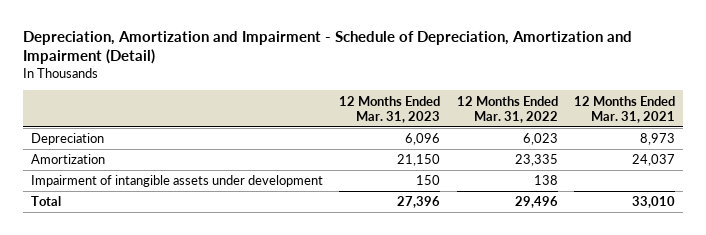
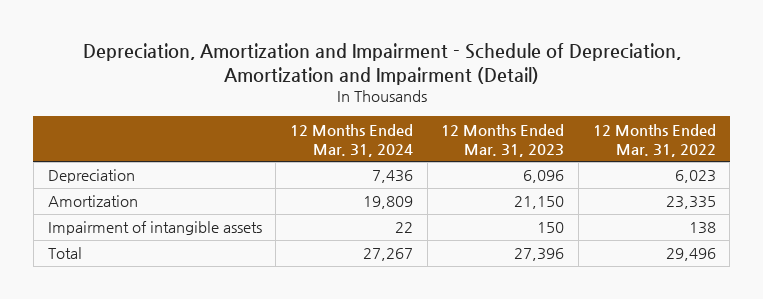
[573,95,675,123] 12 Months Ended Mar. 31, 2021 -> none
none -> [289,123,413,157] 12 Months Ended Mar. 31, 2024
[30,175,323,188] Impairment of intangible assets under development -> [47,221,262,236] Impairment of intangible assets

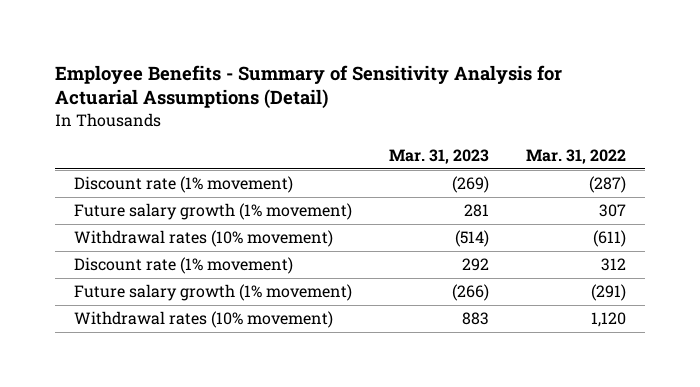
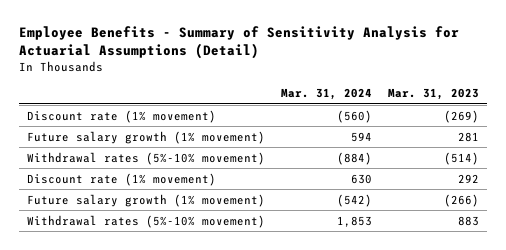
[526,148,627,164] Mar. 31, 2022 -> none
none -> [280,88,372,101] Mar. 31, 2024
[73,230,333,248] Withdrawal rates (10% movement) -> [26,151,265,165] Withdrawal rates (5%-10% movement)
[73,311,333,329] Withdrawal rates (10% movement) -> [26,214,265,228] Withdrawal rates (5%-10% movement)

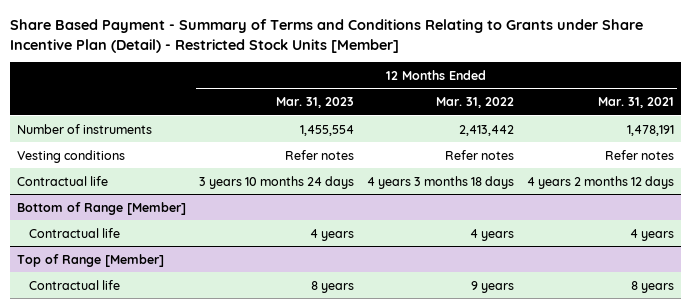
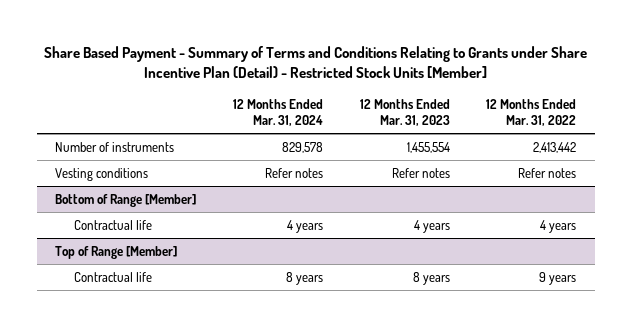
[598,97,675,109] Mar. 31, 2021 -> none
none -> [233,99,324,127] 12 Months Ended Mar. 31, 2024
[16,175,108,186] Contractual life -> none

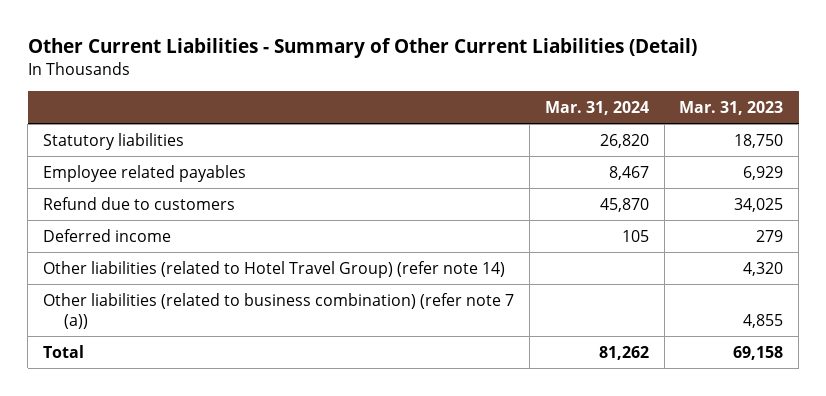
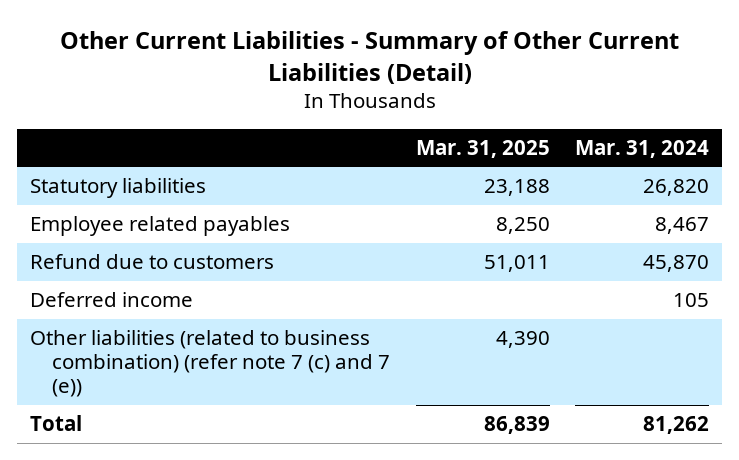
[679,100,784,115] Mar. 31, 2023 -> none
none -> [415,139,550,158] Mar. 31, 2025
[43,260,506,278] Other liabilities (related to Hotel Travel Group) (refer note 14) -> none
[43,292,515,330] Other liabilities (related to business combination) (refer note 7 (a)) -> [30,330,390,398] Other liabilities (related to business combination) (refer note 7 (c) and 7 (e))

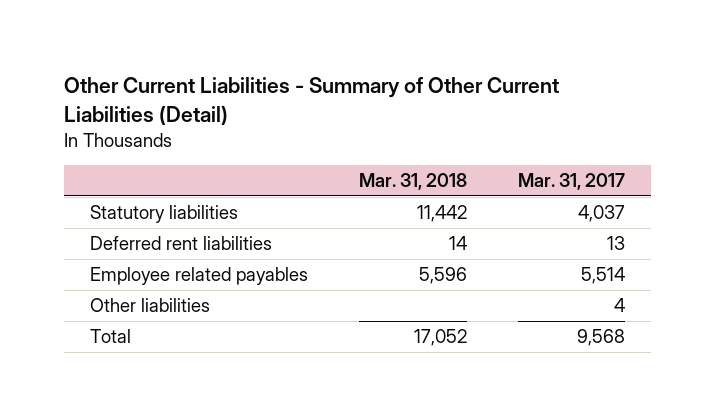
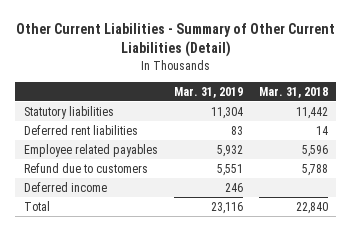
[518,173,626,191] Mar. 31, 2017 -> none
none -> [173,86,243,98] Mar. 31, 2019
[90,298,211,313] Other liabilities -> none
none -> [23,162,148,173] Refund due to customers
none -> [23,181,107,192] Deferred income
[414,329,468,347] 17,052 -> [296,201,329,214] 22,840

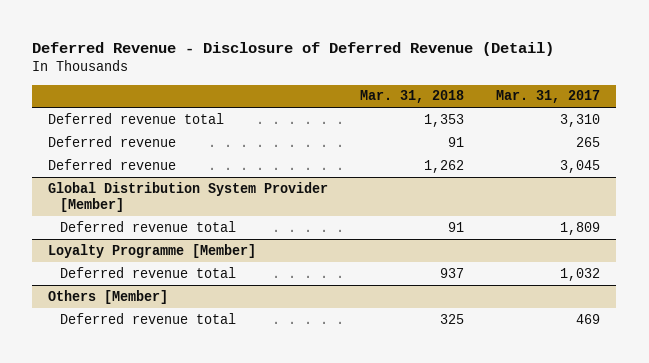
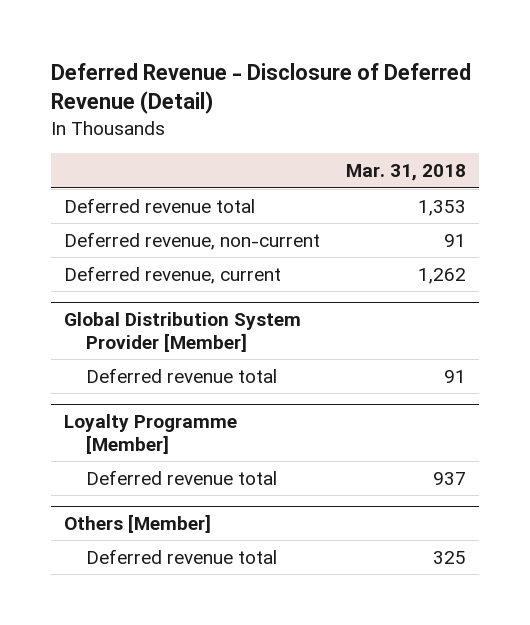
[496,90,601,104] Mar. 31, 2017 -> none
[48,135,177,147] Deferred revenue -> [63,231,320,250] Deferred revenue, non-current
[48,158,177,170] Deferred revenue -> [63,265,281,284] Deferred revenue, current

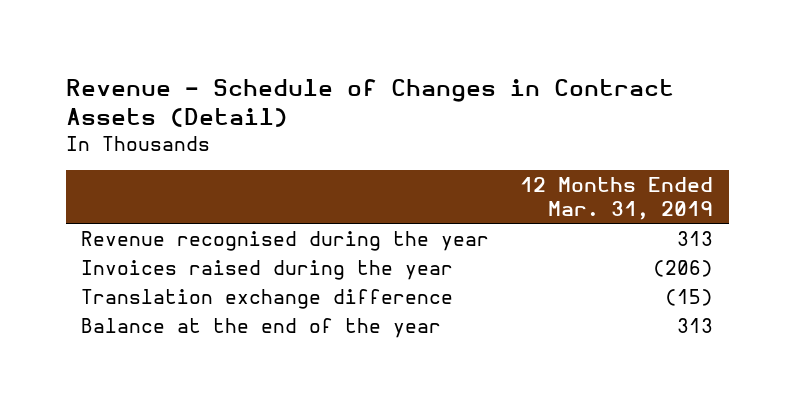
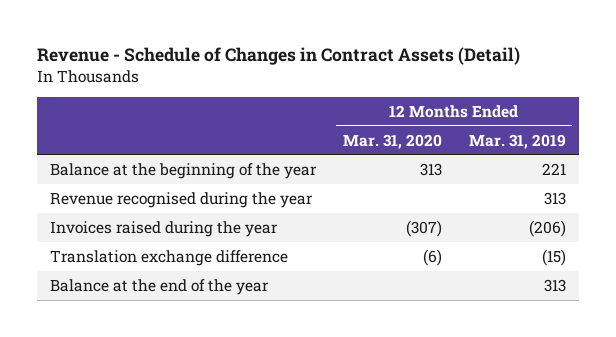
none -> [342,133,442,149] Mar. 31, 2020
none -> [50,162,318,179] Balance at the beginning of the year

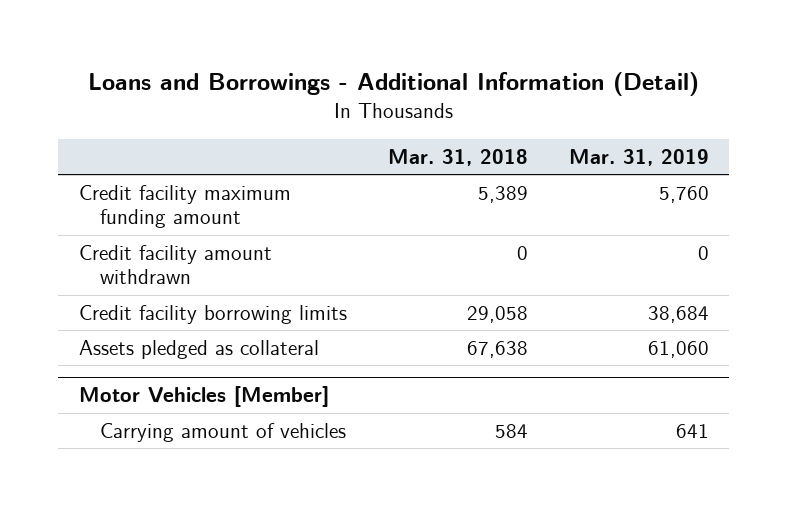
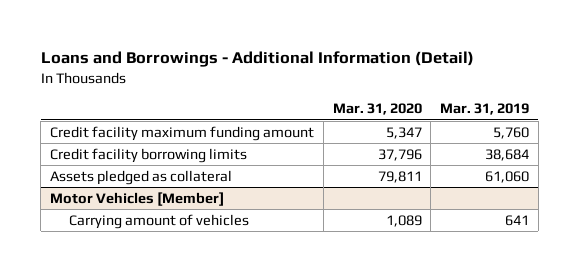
[387,148,528,166] Mar. 31, 2018 -> none
none -> [332,103,422,116] Mar. 31, 2020
[78,244,272,285] Credit facility amount withdrawn -> none

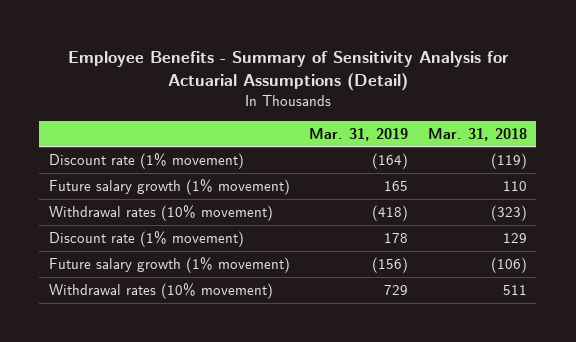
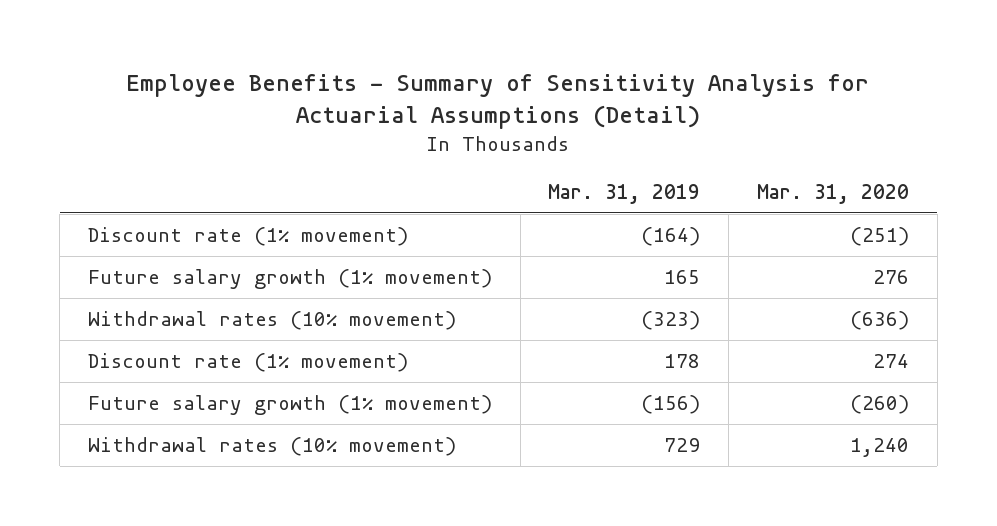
[427,127,527,141] Mar. 31, 2018 -> none
none -> [756,183,909,204] Mar. 31, 2020
[372,205,409,222] (418) -> [641,310,701,330] (323)

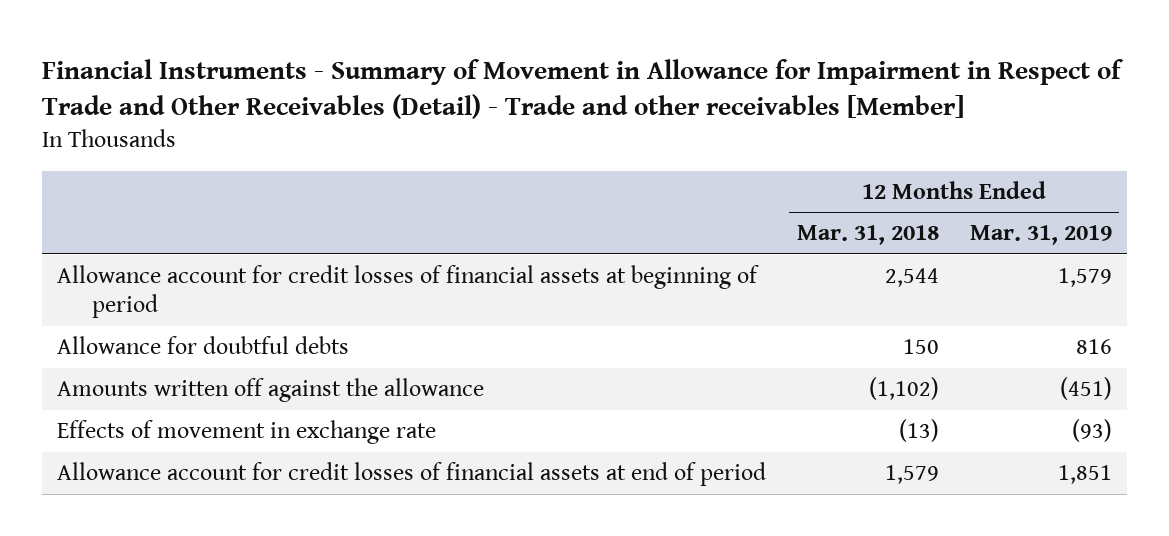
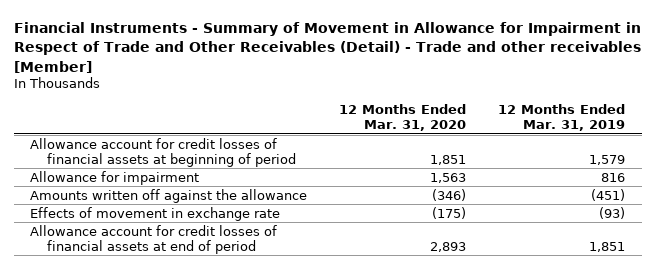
[796,225,939,246] Mar. 31, 2018 -> none
none -> [339,104,467,132] 12 Months Ended Mar. 31, 2020
[57,336,350,355] Allowance for doubtful debts -> [30,170,200,185] Allowance for impairment

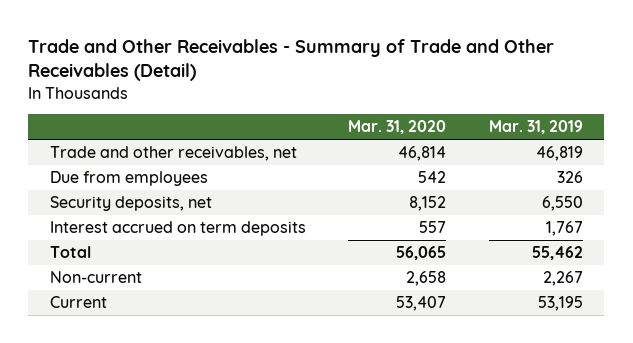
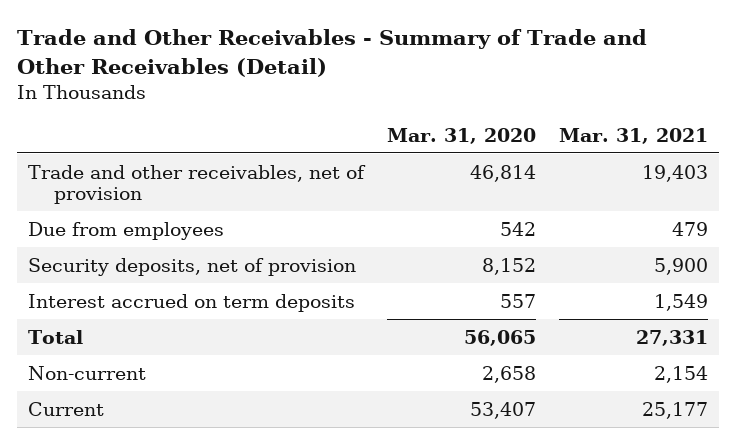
[488,120,583,135] Mar. 31, 2019 -> none
none -> [558,127,708,144] Mar. 31, 2021
[49,146,297,162] Trade and other receivables, net -> [27,164,366,204] Trade and other receivables, net of provision
[49,196,212,212] Security deposits, net -> [27,257,356,276] Security deposits, net of provision

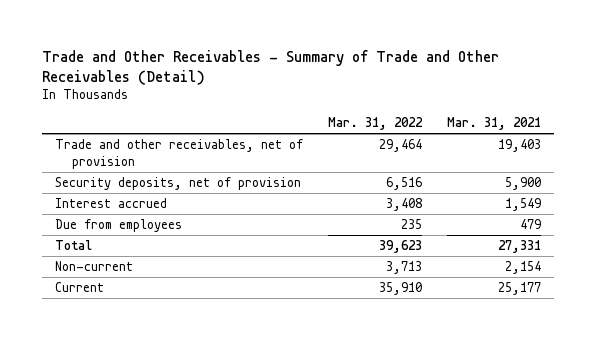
[386,127,536,144] Mar. 31, 2020 -> none
none -> [327,117,423,131] Mar. 31, 2022
[27,293,355,312] Interest accrued on term deposits -> [54,198,167,209] Interest accrued
[27,221,224,240] Due from employees -> [54,219,182,233] Due from employees

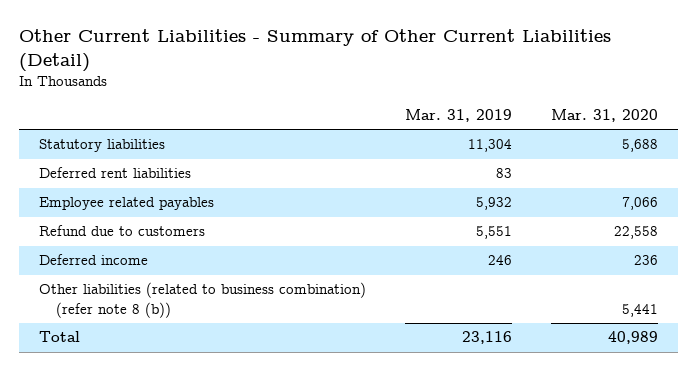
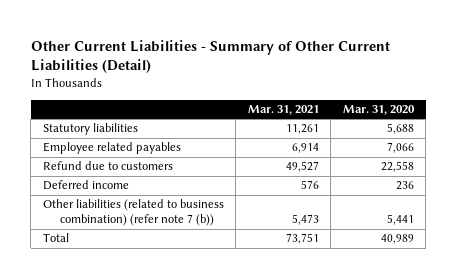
[404,109,512,123] Mar. 31, 2019 -> none
none -> [247,105,319,116] Mar. 31, 2021
[38,167,191,179] Deferred rent liabilities -> none
[38,282,366,318] Other liabilities (related to business combination) (refer note 8 (b)) -> [42,199,224,227] Other liabilities (related to business combination) (refer note 7 (b))

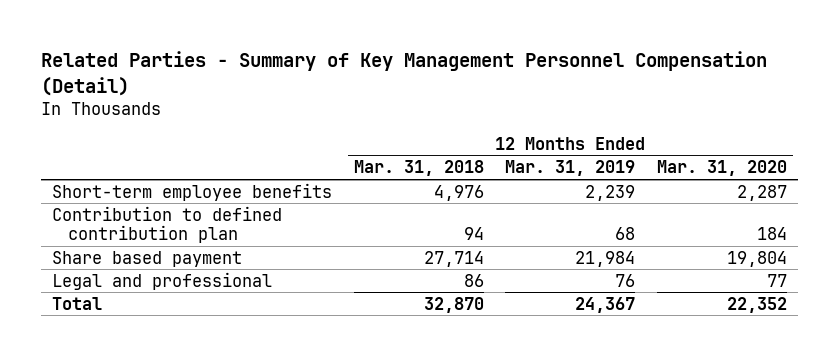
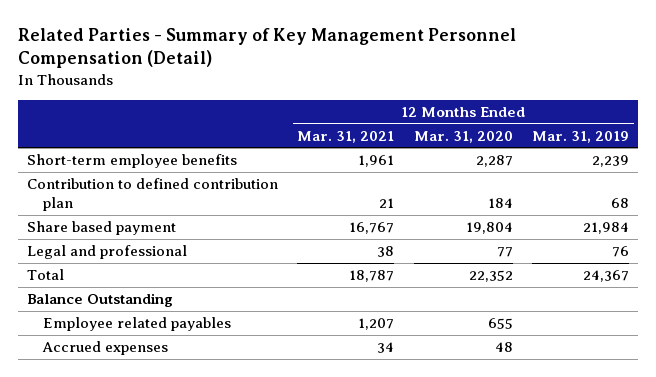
[353,160,484,177] Mar. 31, 2018 -> none
none -> [297,130,395,143] Mar. 31, 2021
none -> [27,293,174,308] Balance Outstanding
none -> [42,317,231,332] Employee related payables
none -> [41,341,168,356] Accrued expenses

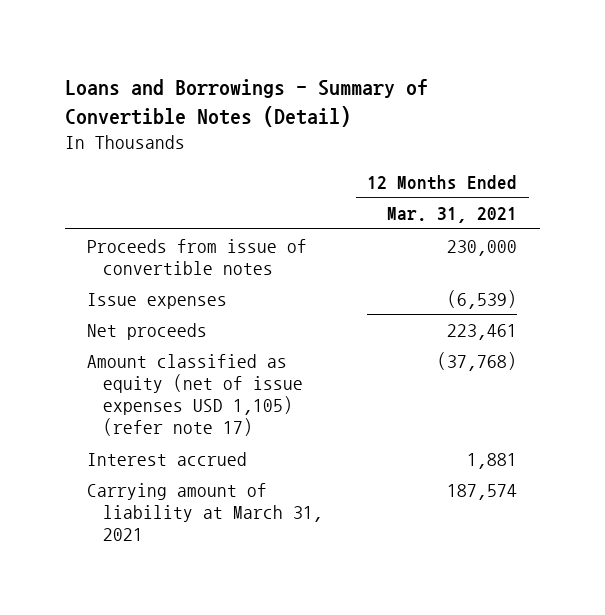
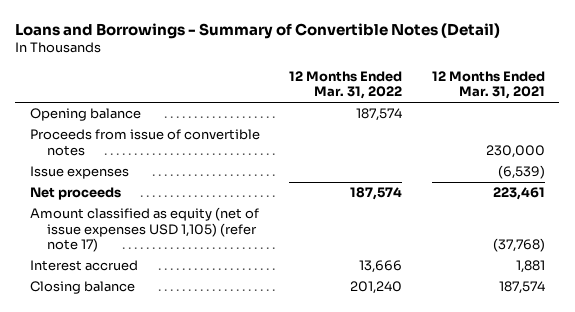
none -> [289,70,403,100] 12 Months Ended Mar. 31, 2022
none -> [29,108,141,122] Opening balance
[87,482,323,542] Carrying amount of liability at March 31, 2021 -> [29,281,135,295] Closing balance

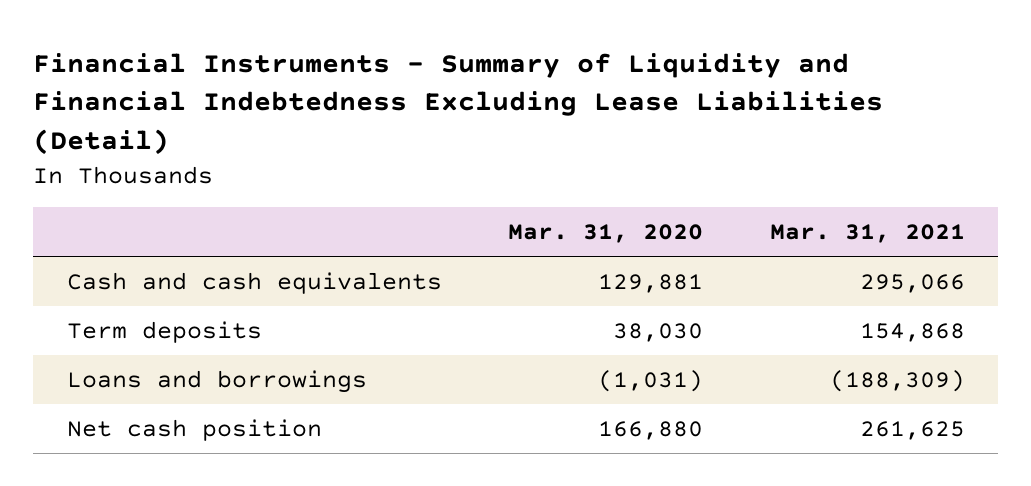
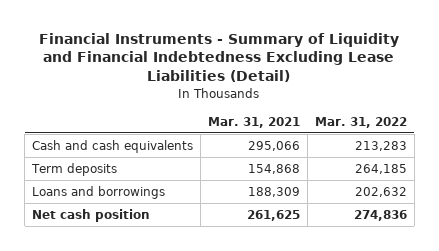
[508,224,704,244] Mar. 31, 2020 -> none
none -> [314,116,407,128] Mar. 31, 2022
[829,369,965,392] (188,309) -> [247,186,300,197] 188,309

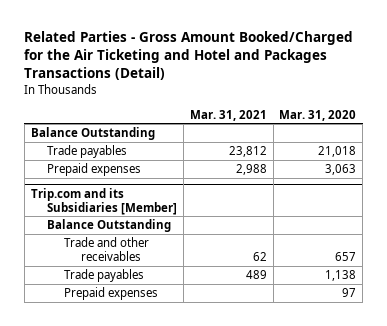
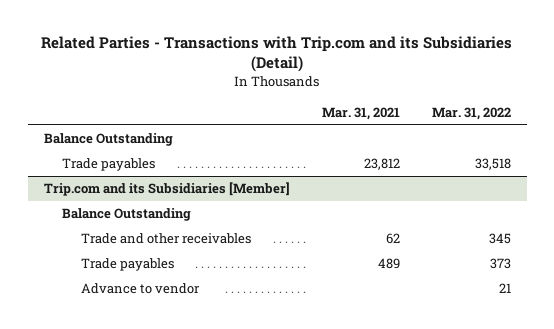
[24,31,354,81] Related Parties - Gross Amount Booked/Charged for the Air Ticketing and Hotel and Packages Transactions (Detail) -> [41,36,513,73] Related Parties - Transactions with Trip.com and its Subsidiaries (Detail)
[279,109,357,121] Mar. 31, 2020 -> none
none -> [431,106,511,120] Mar. 31, 2022
[47,163,142,177] Prepaid expenses -> none
[64,287,159,301] Prepaid expenses -> none
none -> [80,283,200,295] Advance to vendor

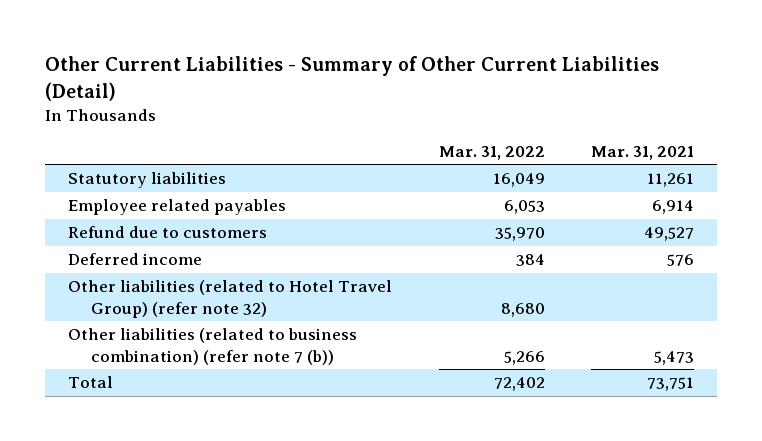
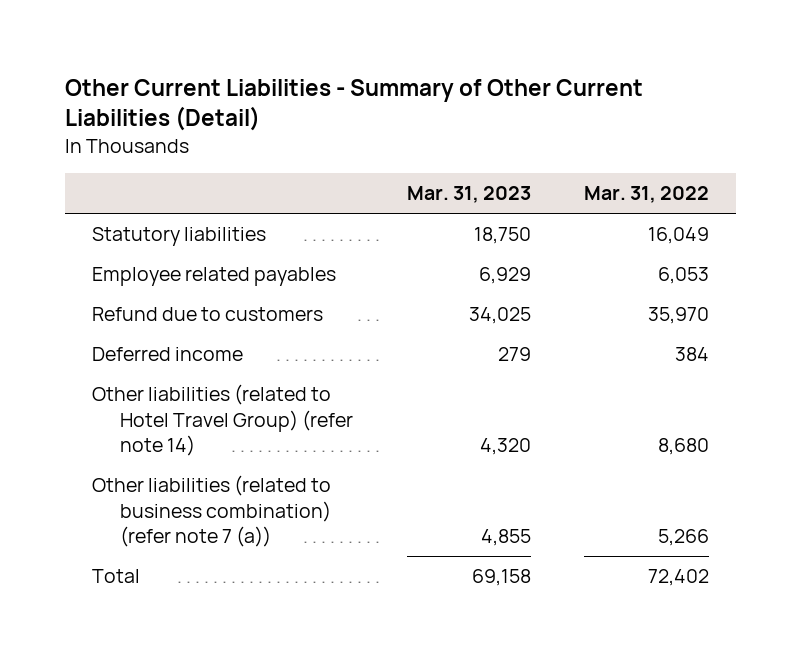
[590,145,694,160] Mar. 31, 2021 -> none
none -> [406,186,531,204] Mar. 31, 2023
[68,280,393,318] Other liabilities (related to Hotel Travel Group) (refer note 32) -> [92,384,353,456] Other liabilities (related to Hotel Travel Group) (refer note 14)
[68,328,358,365] Other liabilities (related to business combination) (refer note 7 (b)) -> [92,475,332,547] Other liabilities (related to business combination) (refer note 7 (a))

